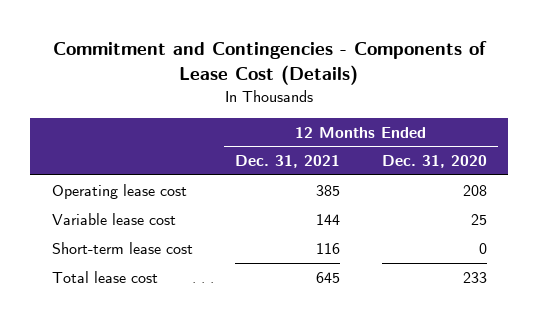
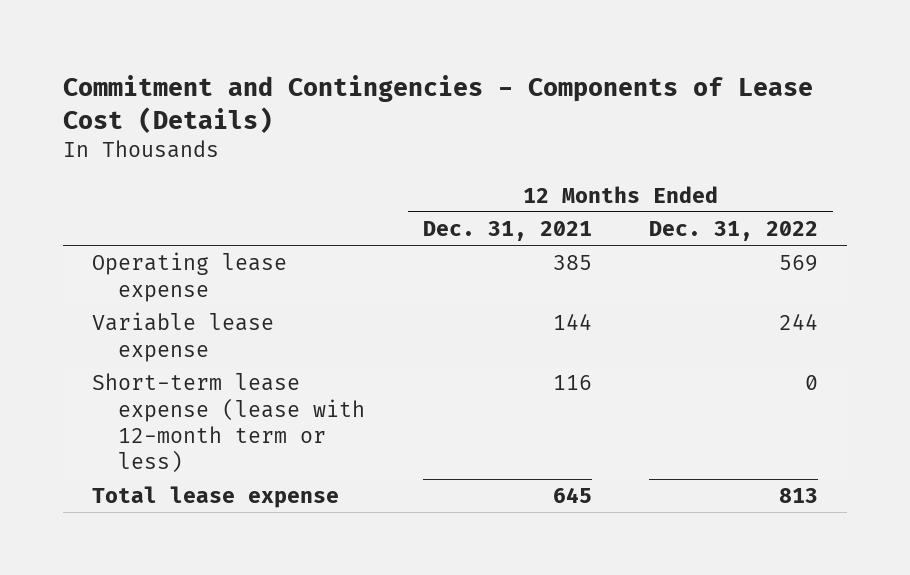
[382,155,488,169] Dec. 31, 2020 -> none
none -> [649,220,819,241] Dec. 31, 2022
[51,183,187,199] Operating lease cost -> [91,252,287,302] Operating lease expense
[51,212,176,225] Variable lease cost -> [91,312,274,362] Variable lease expense
[51,241,193,254] Short-term lease cost -> [91,373,366,474] Short-term lease expense (lease with 12-month term or less)
[51,270,158,283] Total lease cost -> [91,486,339,509] Total lease expense

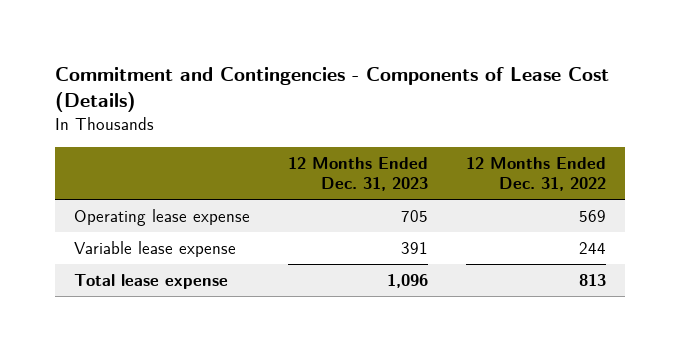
[422,220,592,241] Dec. 31, 2021 -> none
none -> [287,156,428,191] 12 Months Ended Dec. 31, 2023
[91,373,366,474] Short-term lease expense (lease with 12-month term or less) -> none

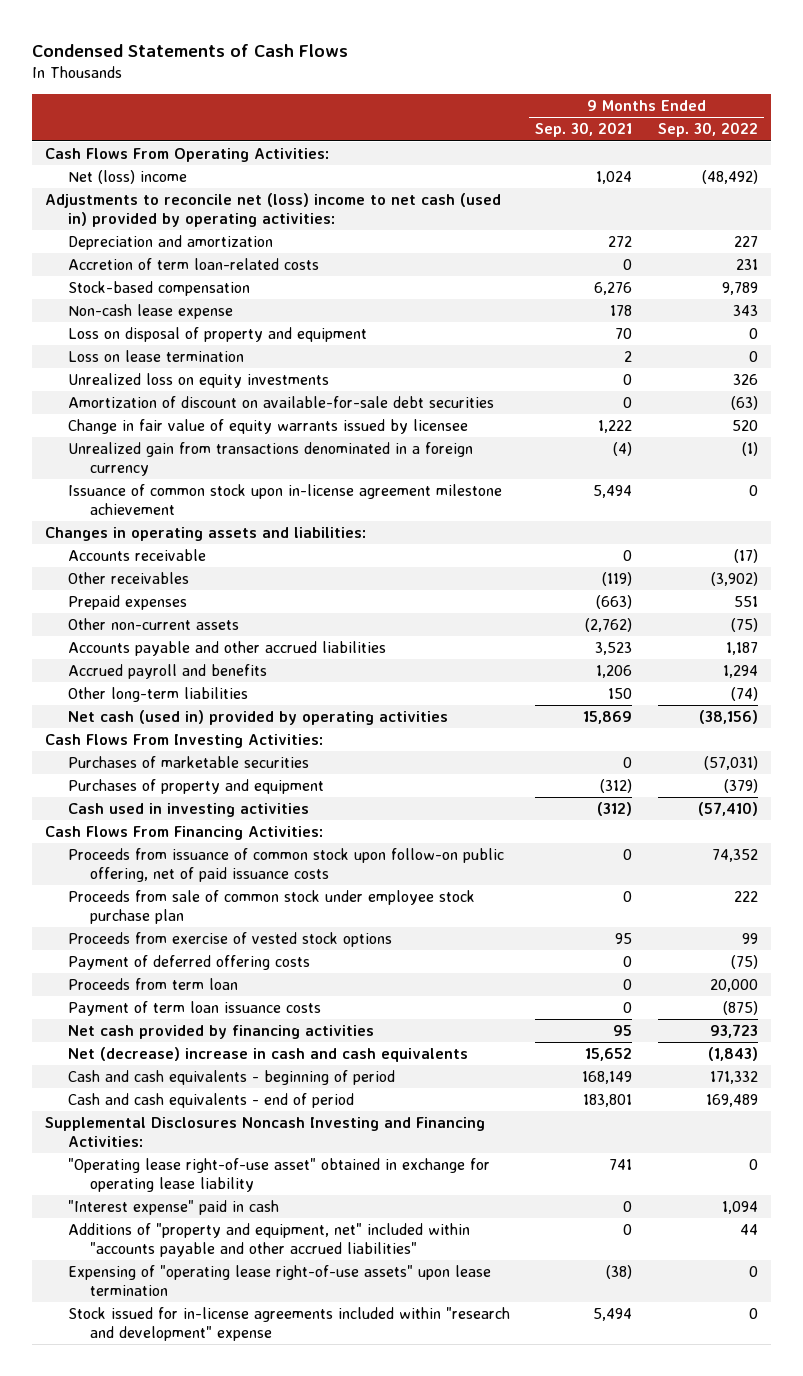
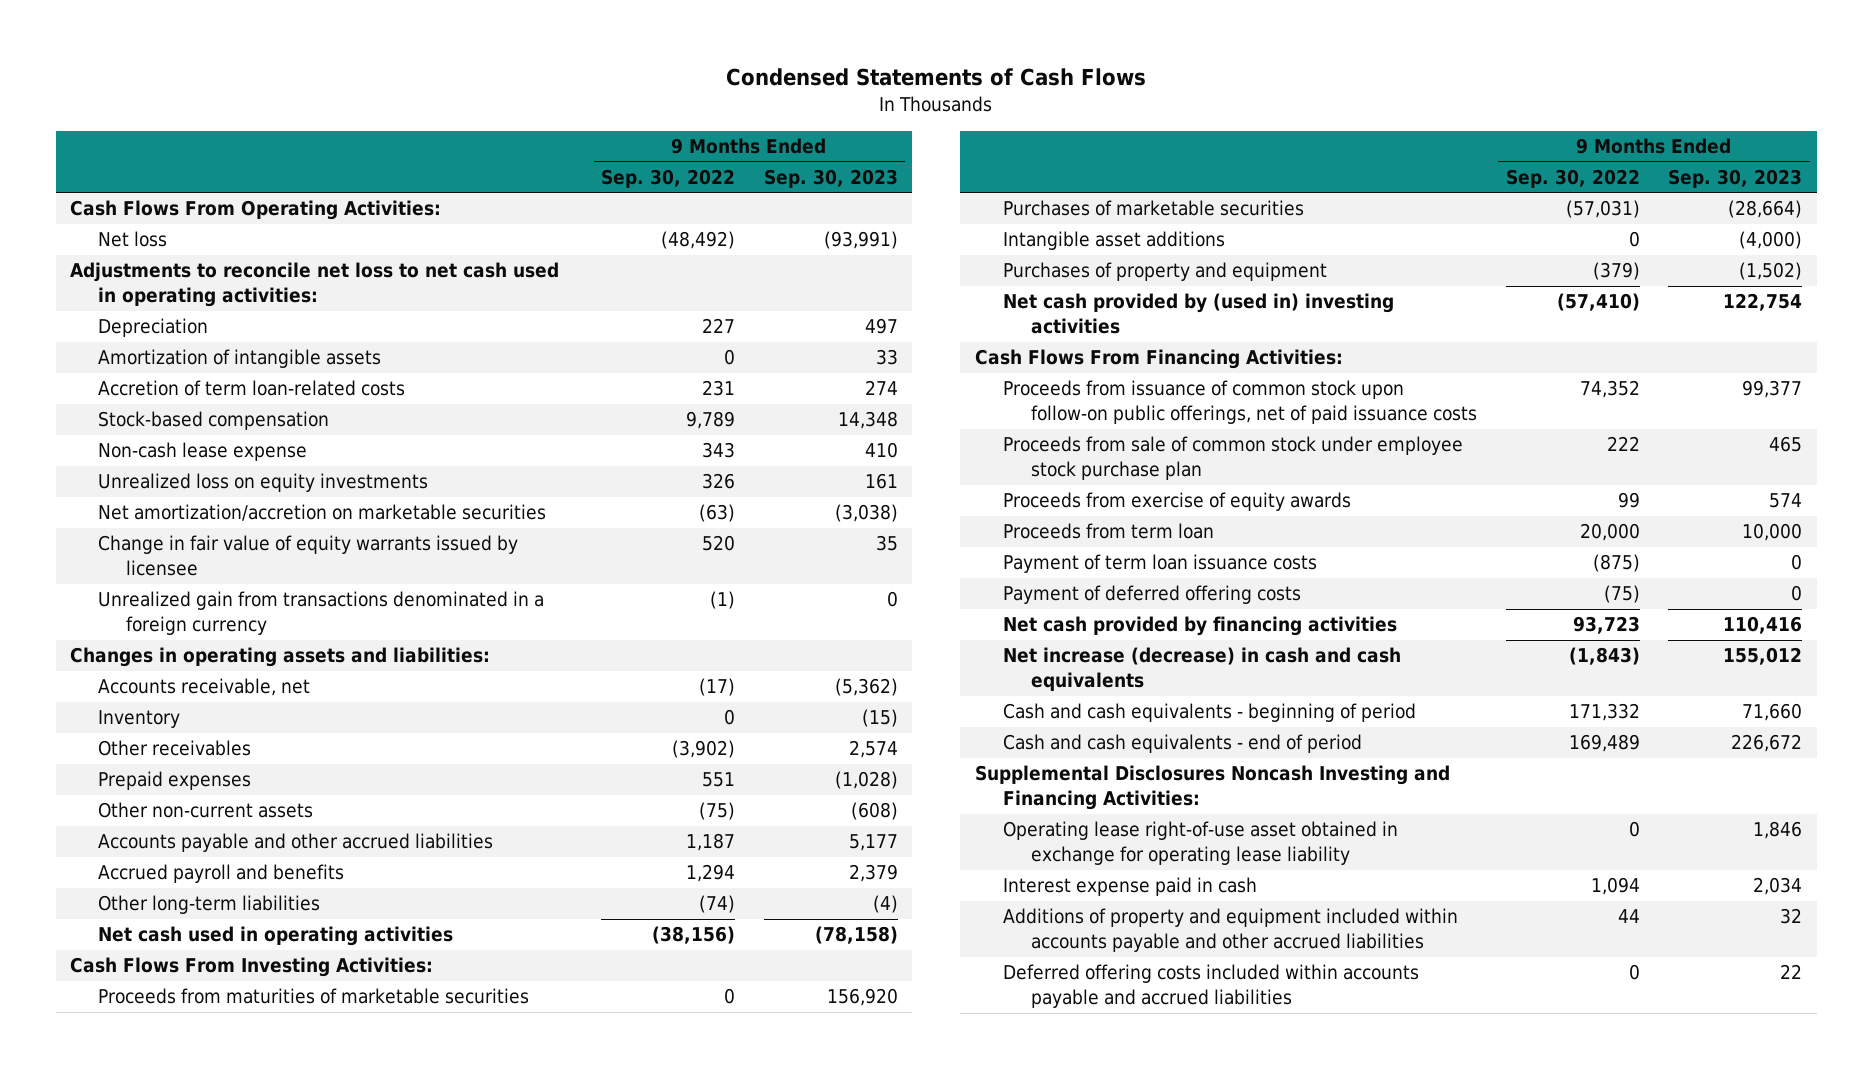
[535,122,633,138] Sep. 30, 2021 -> none
none -> [763,168,898,188] Sep. 30, 2023
[67,170,187,185] Net (loss) income -> [98,231,168,248] Net loss
[44,193,501,228] Adjustments to reconcile net (loss) income to net cash (used in) provided by operating activities: -> [70,262,560,308] Adjustments to reconcile net loss to net cash used in operating activities:
[67,235,273,251] Depreciation and amortization -> [98,318,209,338] Depreciation
none -> [98,349,382,369] Amortization of intangible assets
[67,327,367,343] Loss on disposal of property and equipment -> none
[67,350,244,363] Loss on lease termination -> none
[67,396,494,409] Amortization of discount on available-for-sale debt securities -> [98,504,547,522] Net amortization/accretion on marketable securities
[67,484,502,516] Issuance of common stock upon in-license agreement milestone achievement -> none
[67,549,206,562] Accounts receivable -> [98,678,311,697] Accounts receivable, net
none -> [98,710,181,729] Inventory
[67,710,448,726] Net cash (used in) provided by operating activities -> [98,926,454,947] Net cash used in operating activities
none -> [98,988,530,1005] Proceeds from maturities of marketable securities
none -> [1002,231,1225,251] Intangible asset additions
[67,803,309,818] Cash used in investing activities -> [1002,293,1394,335] Net cash provided by (used in) investing activities
[67,848,504,883] Proceeds from issuance of common stock upon follow-on public offering, net of paid issuance costs -> [1002,380,1477,425] Proceeds from issuance of common stock upon follow-on public offerings, net of paid issuance costs
[67,932,392,948] Proceeds from exercise of vested stock options -> none
none -> [1002,492,1351,512] Proceeds from exercise of equity awards
[67,955,310,971] Payment of deferred offering costs -> [1002,585,1301,605] Payment of deferred offering costs
[67,1047,468,1063] Net (decrease) increase in cash and cash equivalents -> [1002,647,1401,692] Net increase (decrease) in cash and cash equivalents
[67,1265,491,1297] Expensing of "operating lease right-of-use assets" upon lease termination -> none
[67,1307,510,1342] Stock issued for in-license agreements included within "research and development" expense -> none
[67,1158,490,1193] "Operating lease right-of-use asset" obtained in exchange for operating lease liability -> [1002,821,1398,866] Operating lease right-of-use asset obtained in exchange for operating lease liability
[67,1200,279,1216] "Interest expense" paid in cash -> [1002,877,1257,897] Interest expense paid in cash
[67,1223,470,1258] Additions of "property and equipment, net" included within "accounts payable and other accrued liabilities" -> [1002,908,1458,953] Additions of property and equipment included within accounts payable and other accrued liabilities
none -> [1002,964,1419,1009] Deferred offering costs included within accounts payable and accrued liabilities

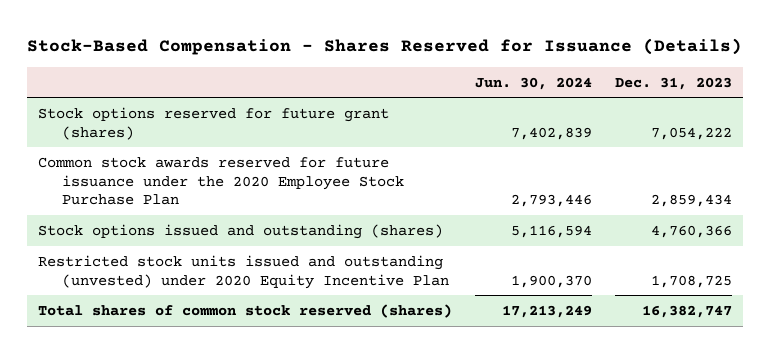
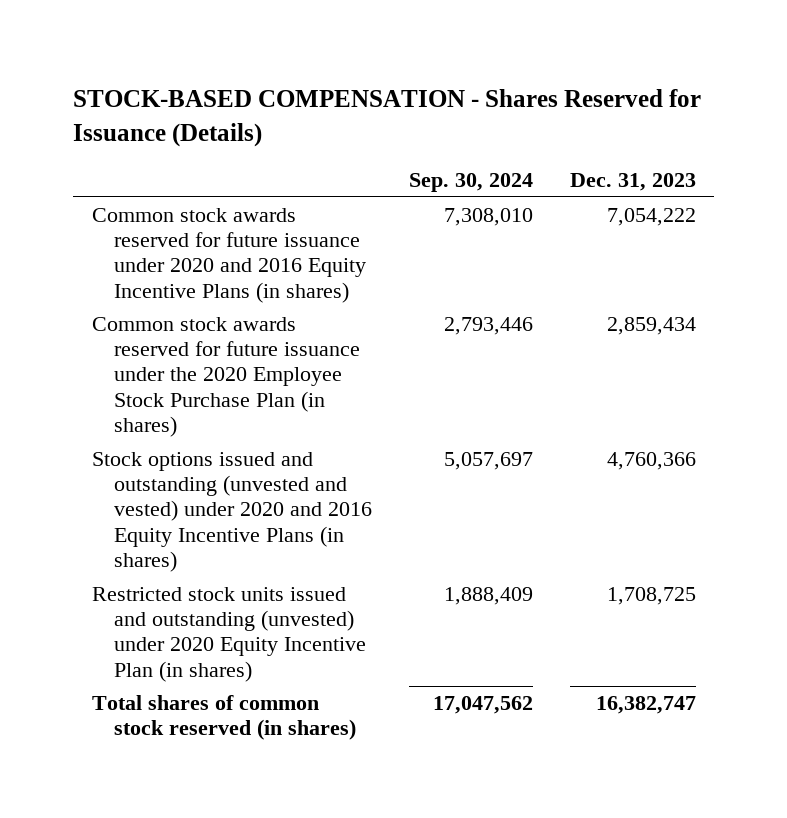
[26,38,742,56] Stock-Based Compensation - Shares Reserved for Issuance (Details) -> [73,89,702,148] STOCK-BASED COMPENSATION - Shares Reserved for Issuance (Details)
[474,76,592,90] Jun. 30, 2024 -> none
none -> [409,173,534,193] Sep. 30, 2024
[38,106,390,140] Stock options reserved for future grant (shares) -> [91,207,367,303] Common stock awards reserved for future issuance under 2020 and 2016 Equity Incentive Plans (in shares)
[38,156,405,206] Common stock awards reserved for future issuance under the 2020 Employee Stock Purchase Plan -> [91,316,361,438] Common stock awards reserved for future issuance under the 2020 Employee Stock Purchase Plan (in shares)
[38,223,444,239] Stock options issued and outstanding (shares) -> [91,451,373,573] Stock options issued and outstanding (unvested and vested) under 2020 and 2016 Equity Incentive Plans (in shares)
[38,254,450,289] Restricted stock units issued and outstanding (unvested) under 2020 Equity Incentive Plan -> [91,586,367,682] Restricted stock units issued and outstanding (unvested) under 2020 Equity Incentive Plan (in shares)
[38,303,453,318] Total shares of common stock reserved (shares) -> [91,694,357,741] Total shares of common stock reserved (in shares)

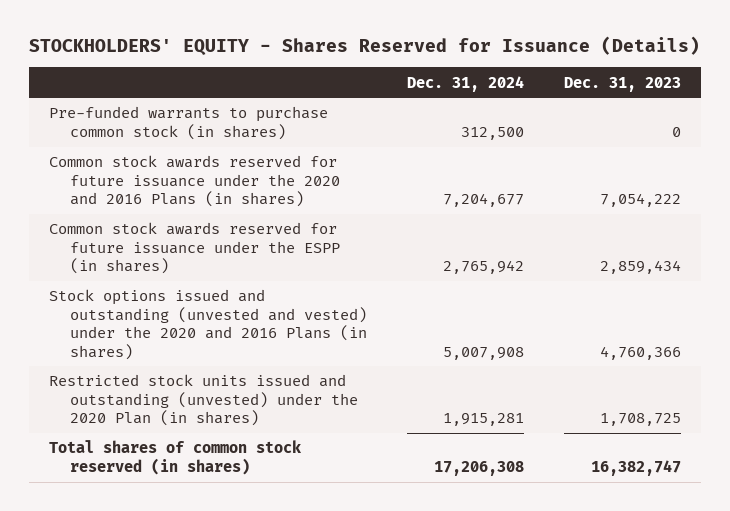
[73,89,702,148] STOCK-BASED COMPENSATION - Shares Reserved for Issuance (Details) -> [28,36,700,56] STOCKHOLDERS' EQUITY - Shares Reserved for Issuance (Details)
[409,173,534,193] Sep. 30, 2024 -> none
none -> [407,75,525,92] Dec. 31, 2024
none -> [48,106,328,140] Pre-funded warrants to purchase common stock (in shares)
[91,207,367,303] Common stock awards reserved for future issuance under 2020 and 2016 Equity Incentive Plans (in shares) -> [48,155,341,208] Common stock awards reserved for future issuance under the 2020 and 2016 Plans (in shares)
[91,316,361,438] Common stock awards reserved for future issuance under the 2020 Employee Stock Purchase Plan (in shares) -> [48,222,341,275] Common stock awards reserved for future issuance under the ESPP (in shares)
[91,451,373,573] Stock options issued and outstanding (unvested and vested) under 2020 and 2016 Equity Incentive Plans (in shares) -> [48,289,368,360] Stock options issued and outstanding (unvested and vested) under the 2020 and 2016 Plans (in shares)
[91,586,367,682] Restricted stock units issued and outstanding (unvested) under 2020 Equity Incentive Plan (in shares) -> [48,374,359,427] Restricted stock units issued and outstanding (unvested) under the 2020 Plan (in shares)

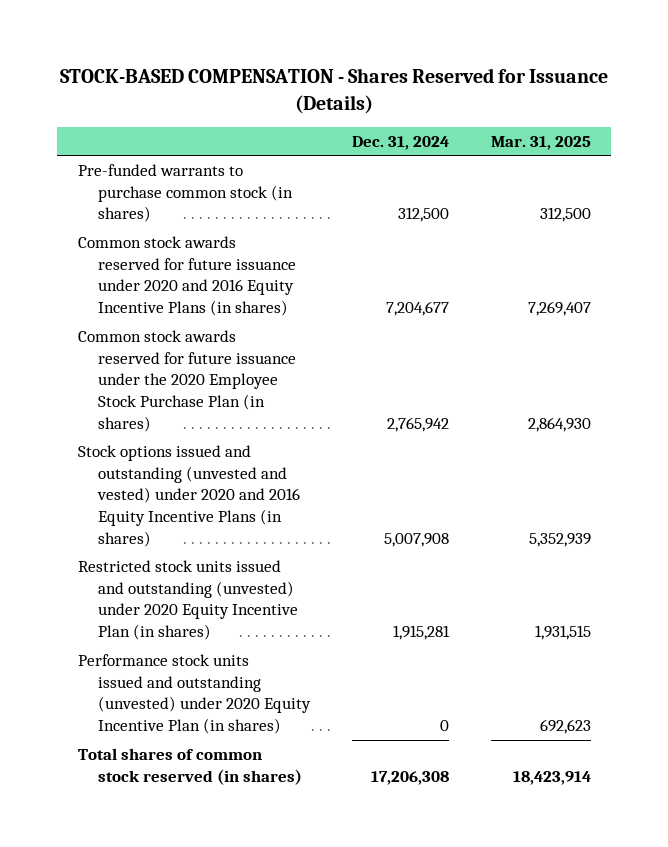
[28,36,700,56] STOCKHOLDERS' EQUITY - Shares Reserved for Issuance (Details) -> [60,68,609,114] STOCK-BASED COMPENSATION - Shares Reserved for Issuance (Details)
[564,76,682,92] Dec. 31, 2023 -> none
none -> [490,135,591,150] Mar. 31, 2025
[48,155,341,208] Common stock awards reserved for future issuance under the 2020 and 2016 Plans (in shares) -> [77,236,297,317] Common stock awards reserved for future issuance under 2020 and 2016 Equity Incentive Plans (in shares)
[48,222,341,275] Common stock awards reserved for future issuance under the ESPP (in shares) -> [77,330,297,432] Common stock awards reserved for future issuance under the 2020 Employee Stock Purchase Plan (in shares)
[48,289,368,360] Stock options issued and outstanding (unvested and vested) under the 2020 and 2016 Plans (in shares) -> [77,445,301,547] Stock options issued and outstanding (unvested and vested) under 2020 and 2016 Equity Incentive Plans (in shares)
[48,374,359,427] Restricted stock units issued and outstanding (unvested) under the 2020 Plan (in shares) -> [77,560,299,641] Restricted stock units issued and outstanding (unvested) under 2020 Equity Incentive Plan (in shares)
none -> [77,654,312,735] Performance stock units issued and outstanding (unvested) under 2020 Equity Incentive Plan (in shares)

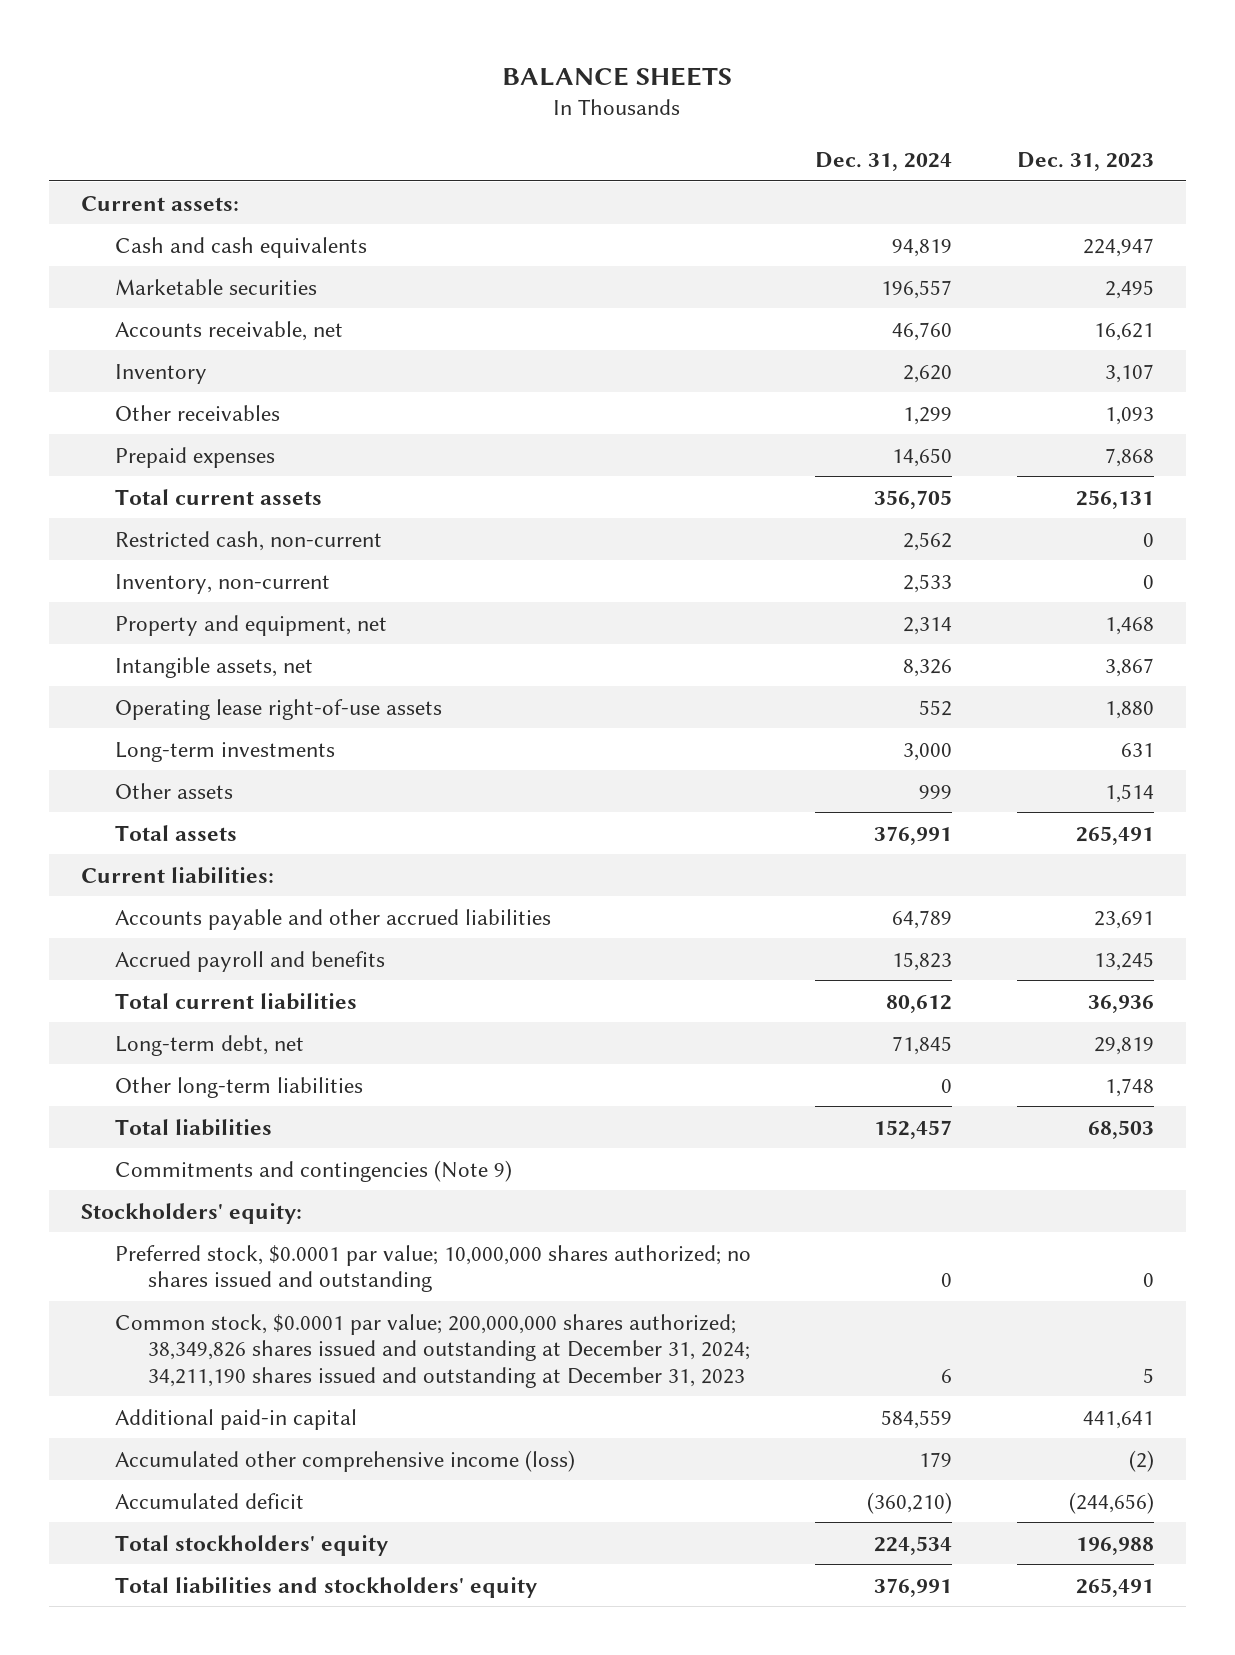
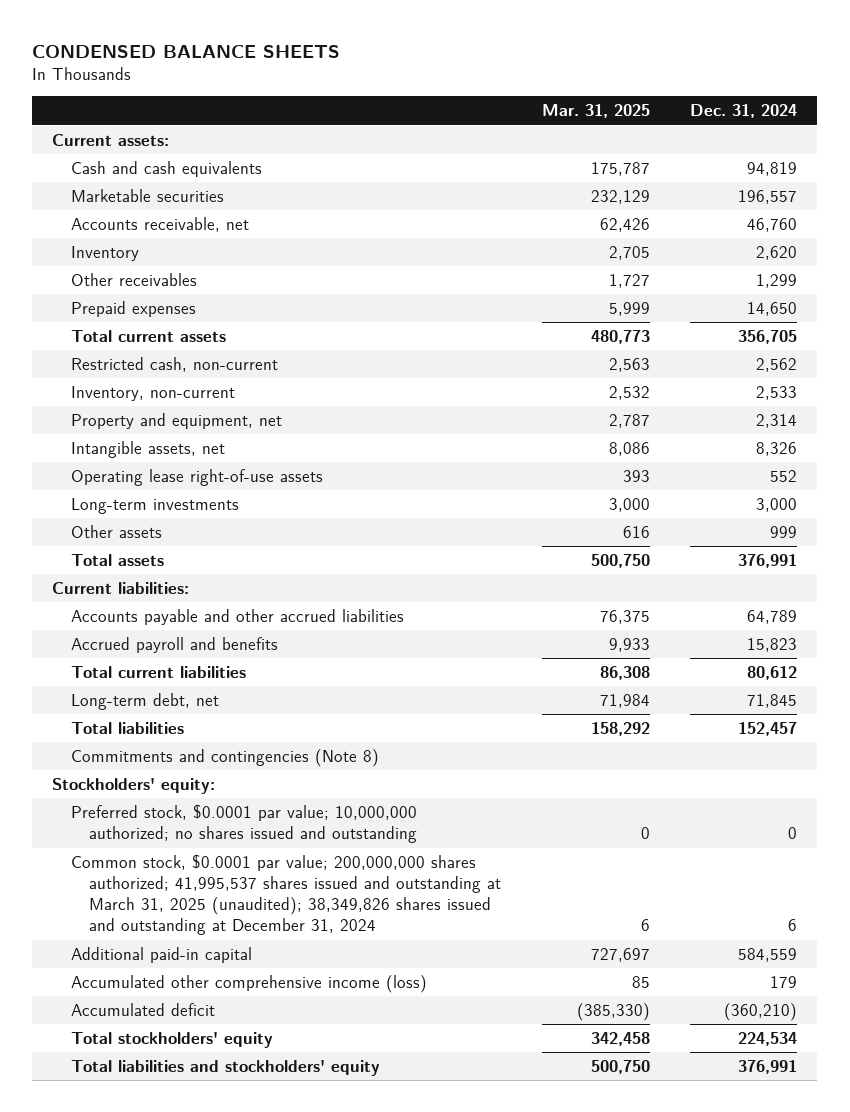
[502,66,733,86] BALANCE SHEETS -> [32,44,341,58] CONDENSED BALANCE SHEETS
[1016,151,1154,171] Dec. 31, 2023 -> none
none -> [541,104,650,119] Mar. 31, 2025
[114,1076,363,1098] Other long-term liabilities -> none
[114,1159,512,1182] Commitments and contingencies (Note 9) -> [70,748,379,767] Commitments and contingencies (Note 8)
[114,1244,751,1293] Preferred stock, $0.0001 par value; 10,000,000 shares authorized; no shares issued and outstanding -> [70,803,418,844] Preferred stock, $0.0001 par value; 10,000,000 authorized; no shares issued and outstanding
[114,1313,751,1388] Common stock, $0.0001 par value; 200,000,000 shares authorized; 38,349,826 shares issued and outstanding at December 31, 2024; 34,211,190 shares issued and outstanding at December 31, 2023 -> [70,853,502,936] Common stock, $0.0001 par value; 200,000,000 shares authorized; 41,995,537 shares issued and outstanding at March 31, 2025 (unaudited); 38,349,826 shares issued and outstanding at December 31, 2024

